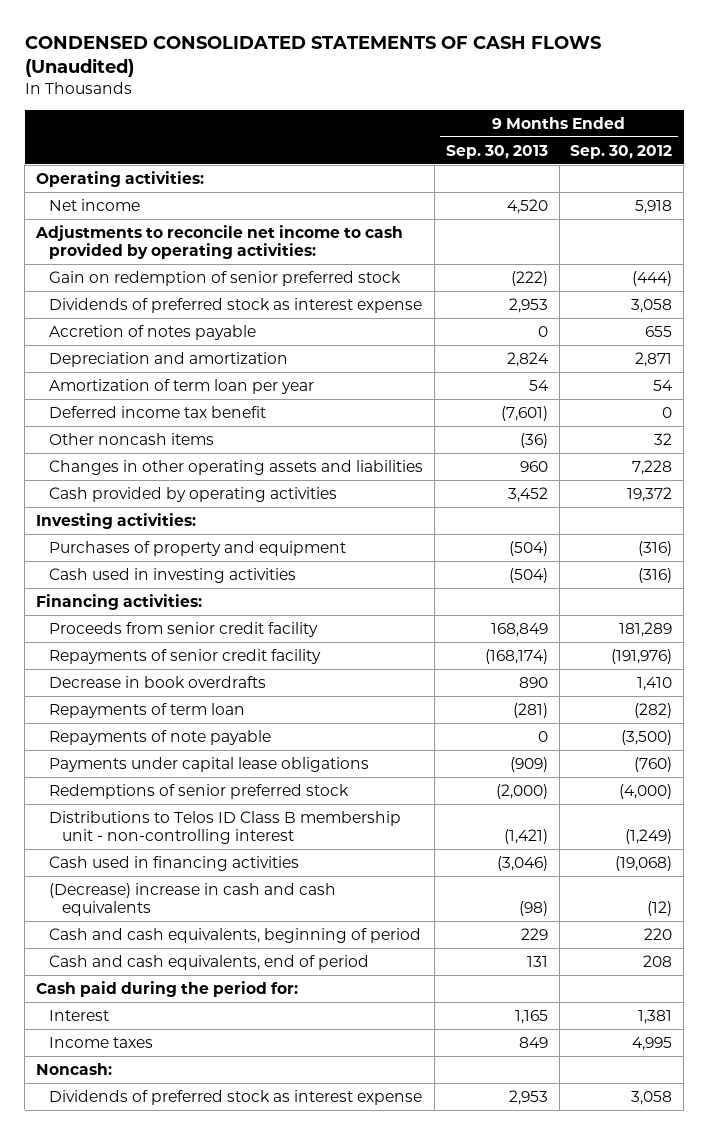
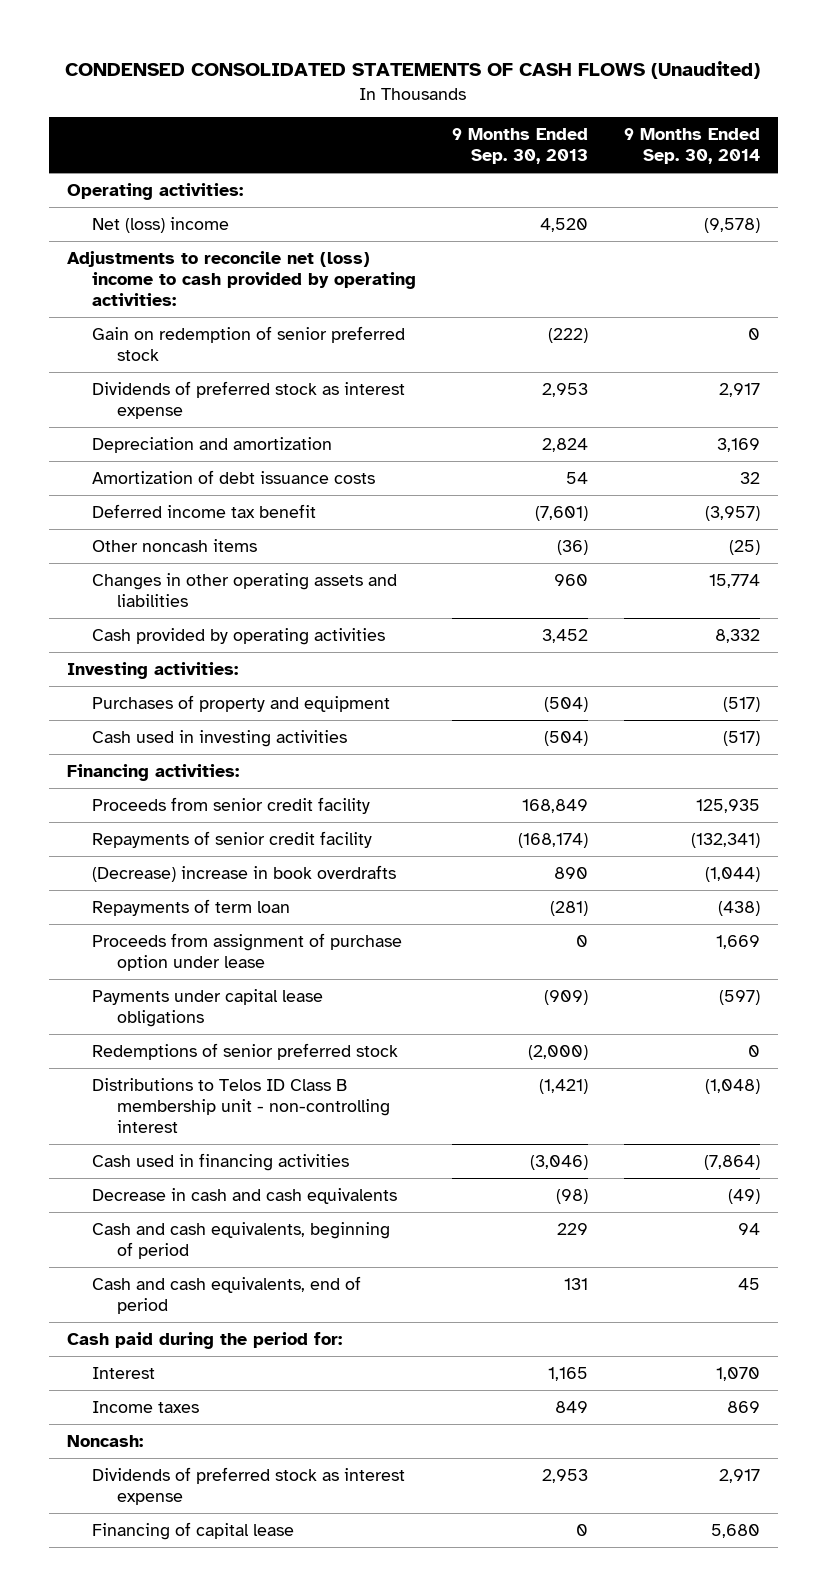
[570,144,673,159] Sep. 30, 2012 -> none
none -> [623,128,760,165] 9 Months Ended Sep. 30, 2014
[49,198,141,211] Net income -> [91,217,229,234] Net (loss) income
[35,224,404,260] Adjustments to reconcile net income to cash provided by operating activities: -> [67,251,416,307] Adjustments to reconcile net (loss) income to cash provided by operating activities:
[49,324,257,340] Accretion of notes payable -> none
[49,378,315,394] Amortization of term loan per year -> [91,470,375,485] Amortization of debt issuance costs
[49,675,267,688] Decrease in book overdrafts -> [91,865,396,883] (Decrease) increase in book overdrafts
[49,729,272,745] Repayments of note payable -> none
none -> [91,933,402,972] Proceeds from assignment of purchase option under lease
[49,882,337,917] (Decrease) increase in cash and cash equivalents -> [91,1188,397,1205] Decrease in cash and cash equivalents
none -> [91,1522,294,1541] Financing of capital lease

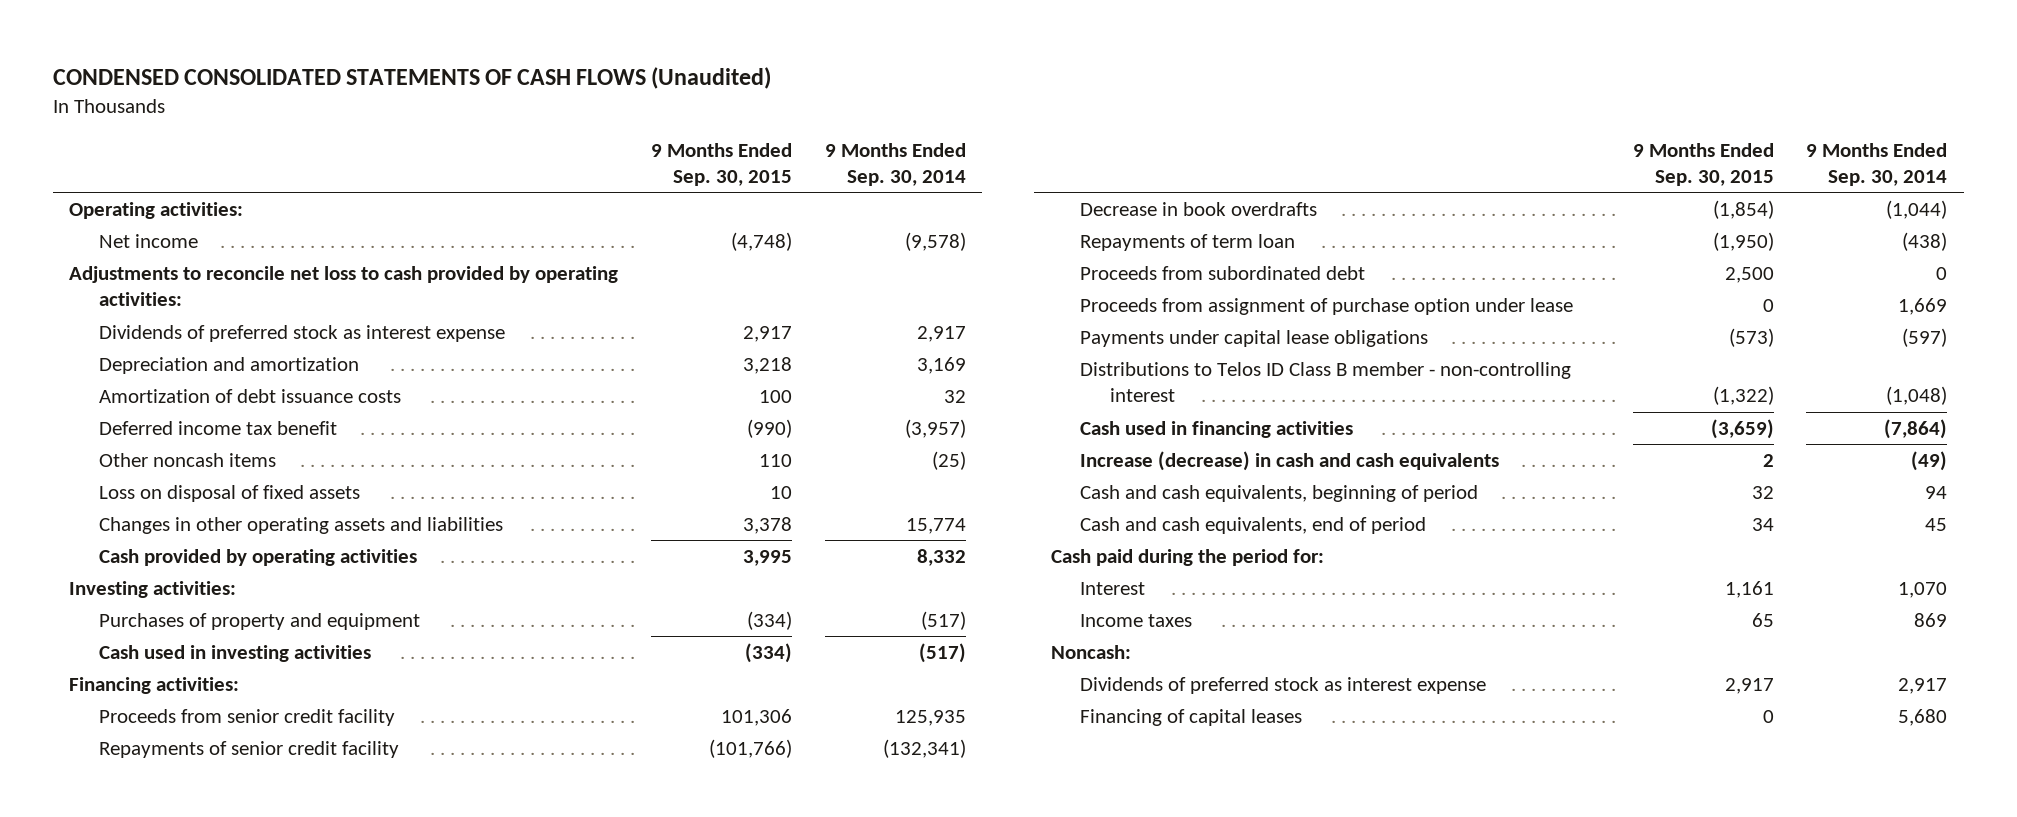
[451,128,588,165] 9 Months Ended Sep. 30, 2013 -> none
none -> [651,142,793,187] 9 Months Ended Sep. 30, 2015
[91,326,405,362] Gain on redemption of senior preferred stock -> none
[91,217,229,234] Net (loss) income -> [98,233,198,248] Net income
[67,251,416,307] Adjustments to reconcile net (loss) income to cash provided by operating activities: -> [69,265,619,307] Adjustments to reconcile net loss to cash provided by operating activities:
none -> [98,484,360,502] Loss on disposal of fixed assets
[91,865,396,883] (Decrease) increase in book overdrafts -> [1080,201,1318,216] Decrease in book overdrafts
none -> [1080,265,1366,280] Proceeds from subordinated debt
[91,1043,398,1061] Redemptions of senior preferred stock -> none
[91,1078,390,1134] Distributions to Telos ID Class B membership unit - non-controlling interest -> [1080,361,1572,403] Distributions to Telos ID Class B member - non-controlling interest
[91,1188,397,1205] Decrease in cash and cash equivalents -> [1080,450,1500,471] Increase (decrease) in cash and cash equivalents
[91,1522,294,1541] Financing of capital lease -> [1080,708,1303,726] Financing of capital leases

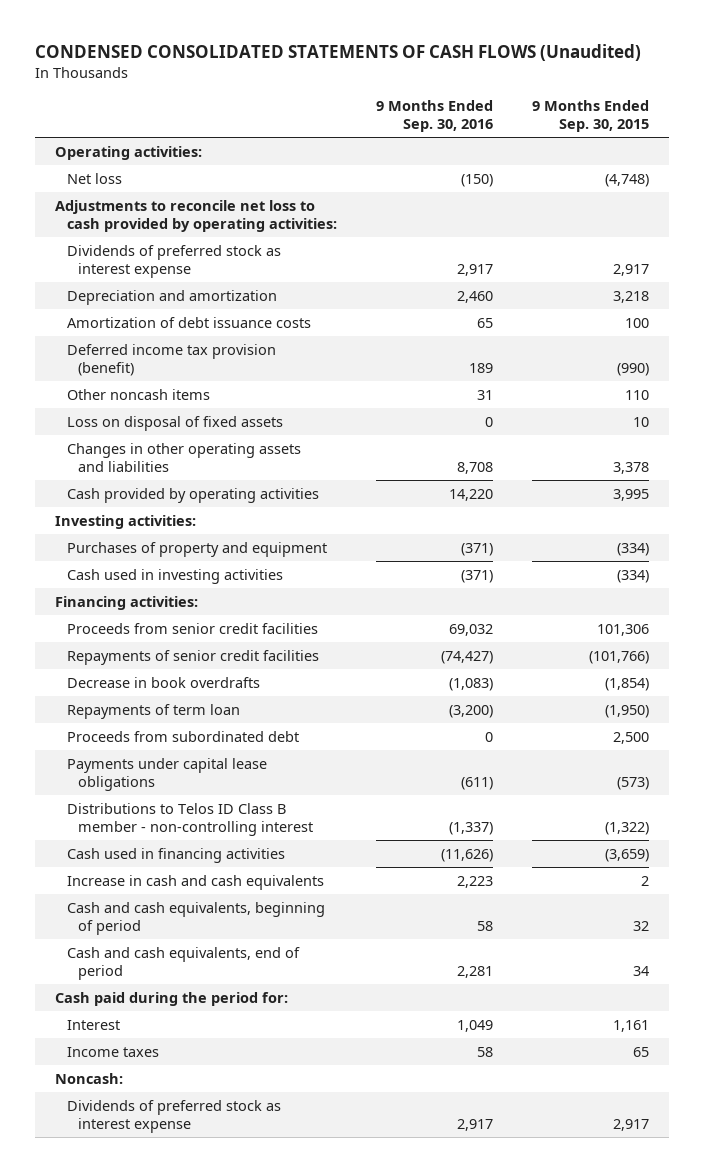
[825,142,967,187] 9 Months Ended Sep. 30, 2014 -> none
none -> [376,99,494,133] 9 Months Ended Sep. 30, 2016
[98,233,198,248] Net income -> [66,172,122,184] Net loss
[98,420,337,435] Deferred income tax benefit -> [66,343,276,376] Deferred income tax provision (benefit)
[98,708,395,726] Proceeds from senior credit facility -> [66,622,318,634] Proceeds from senior credit facilities
[98,740,399,758] Repayments of senior credit facility -> [66,649,319,665] Repayments of senior credit facilities
[1080,297,1574,315] Proceeds from assignment of purchase option under lease -> none
[1080,450,1500,471] Increase (decrease) in cash and cash equivalents -> [66,874,324,890] Increase in cash and cash equivalents
[1080,708,1303,726] Financing of capital leases -> none

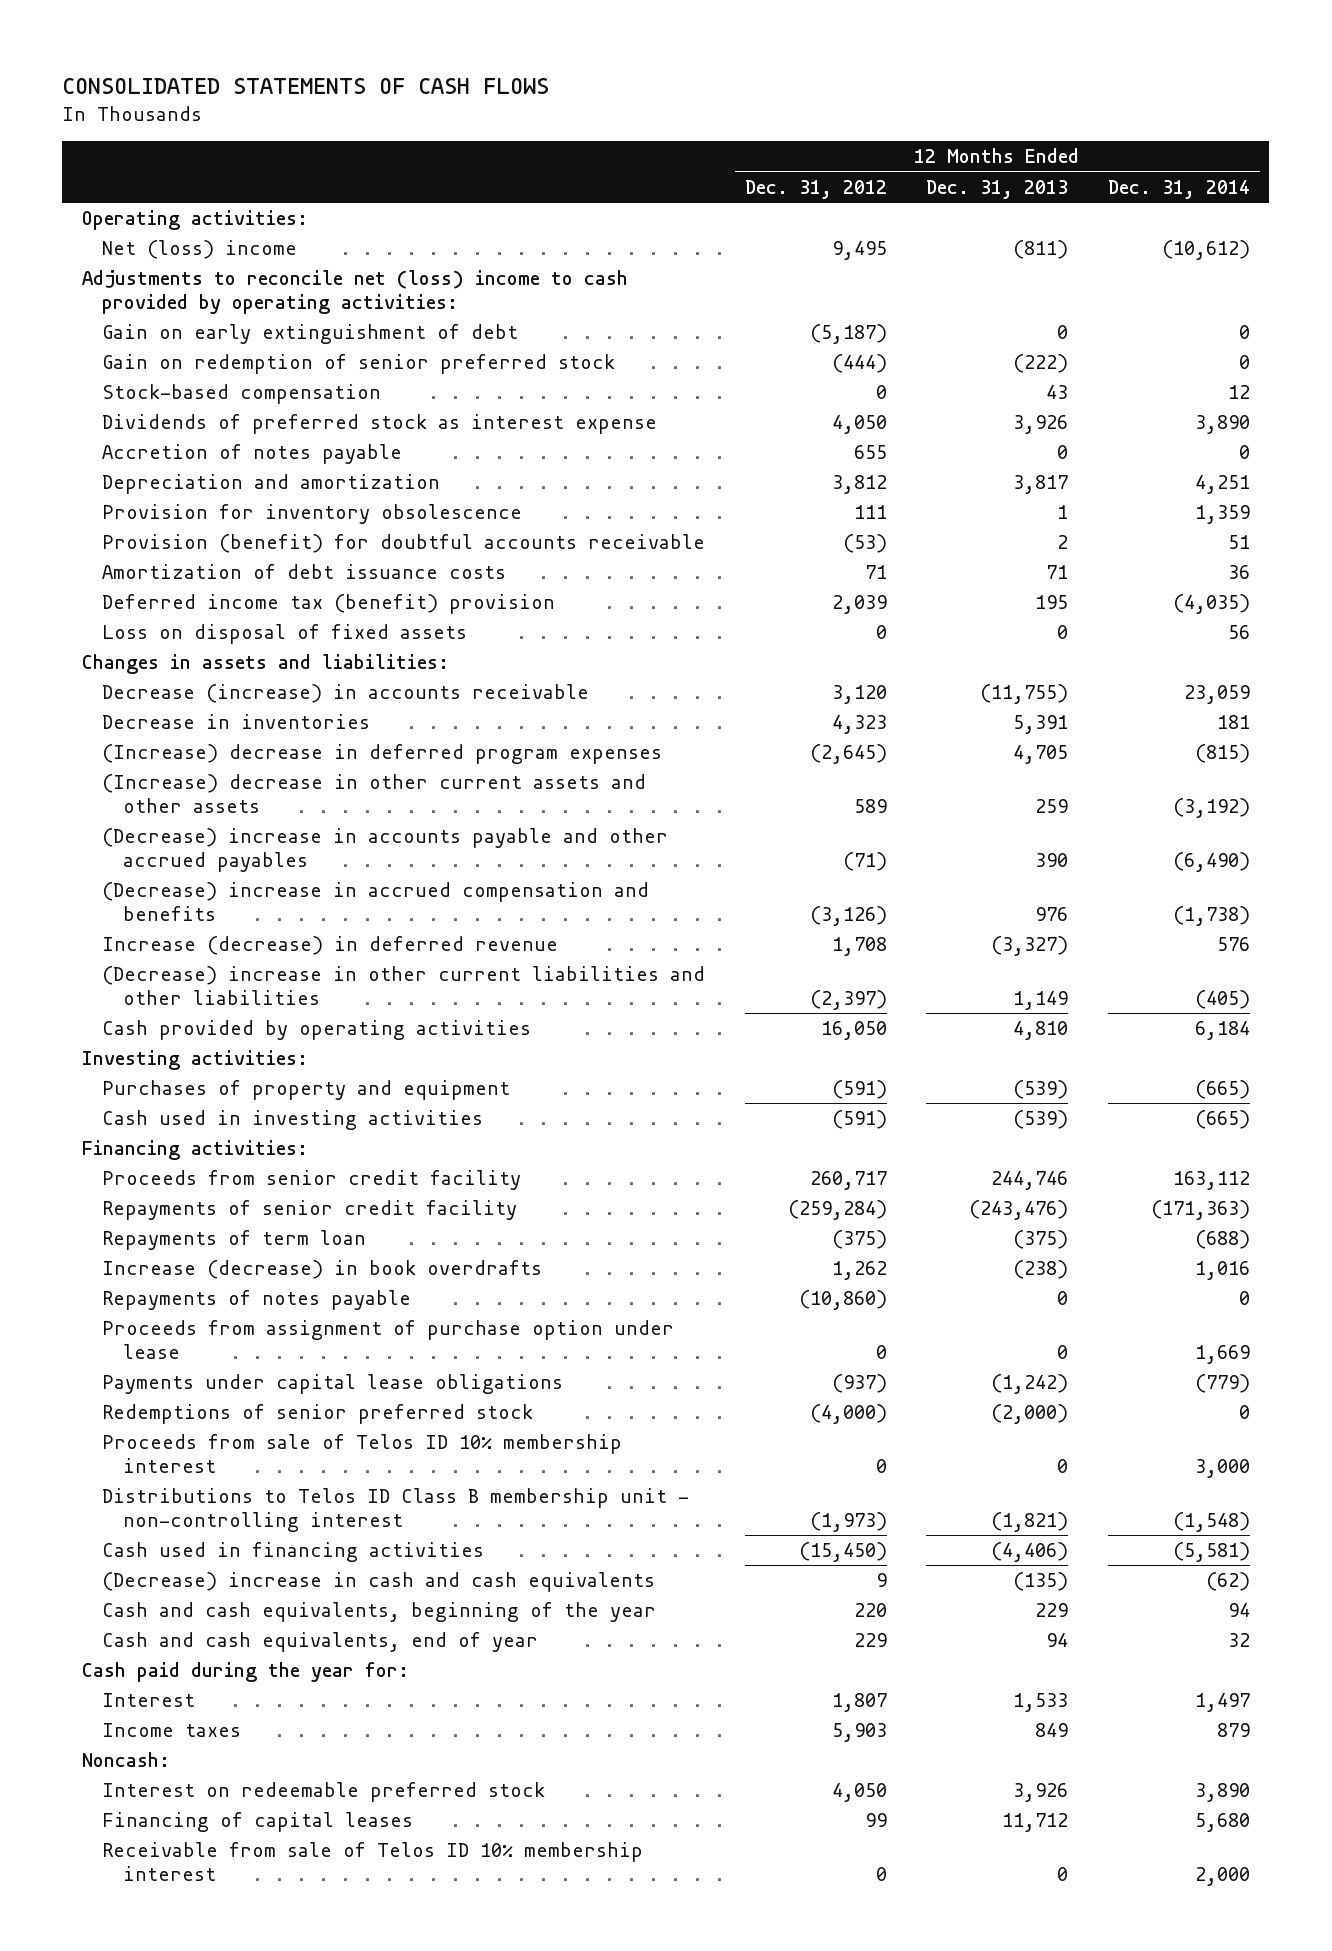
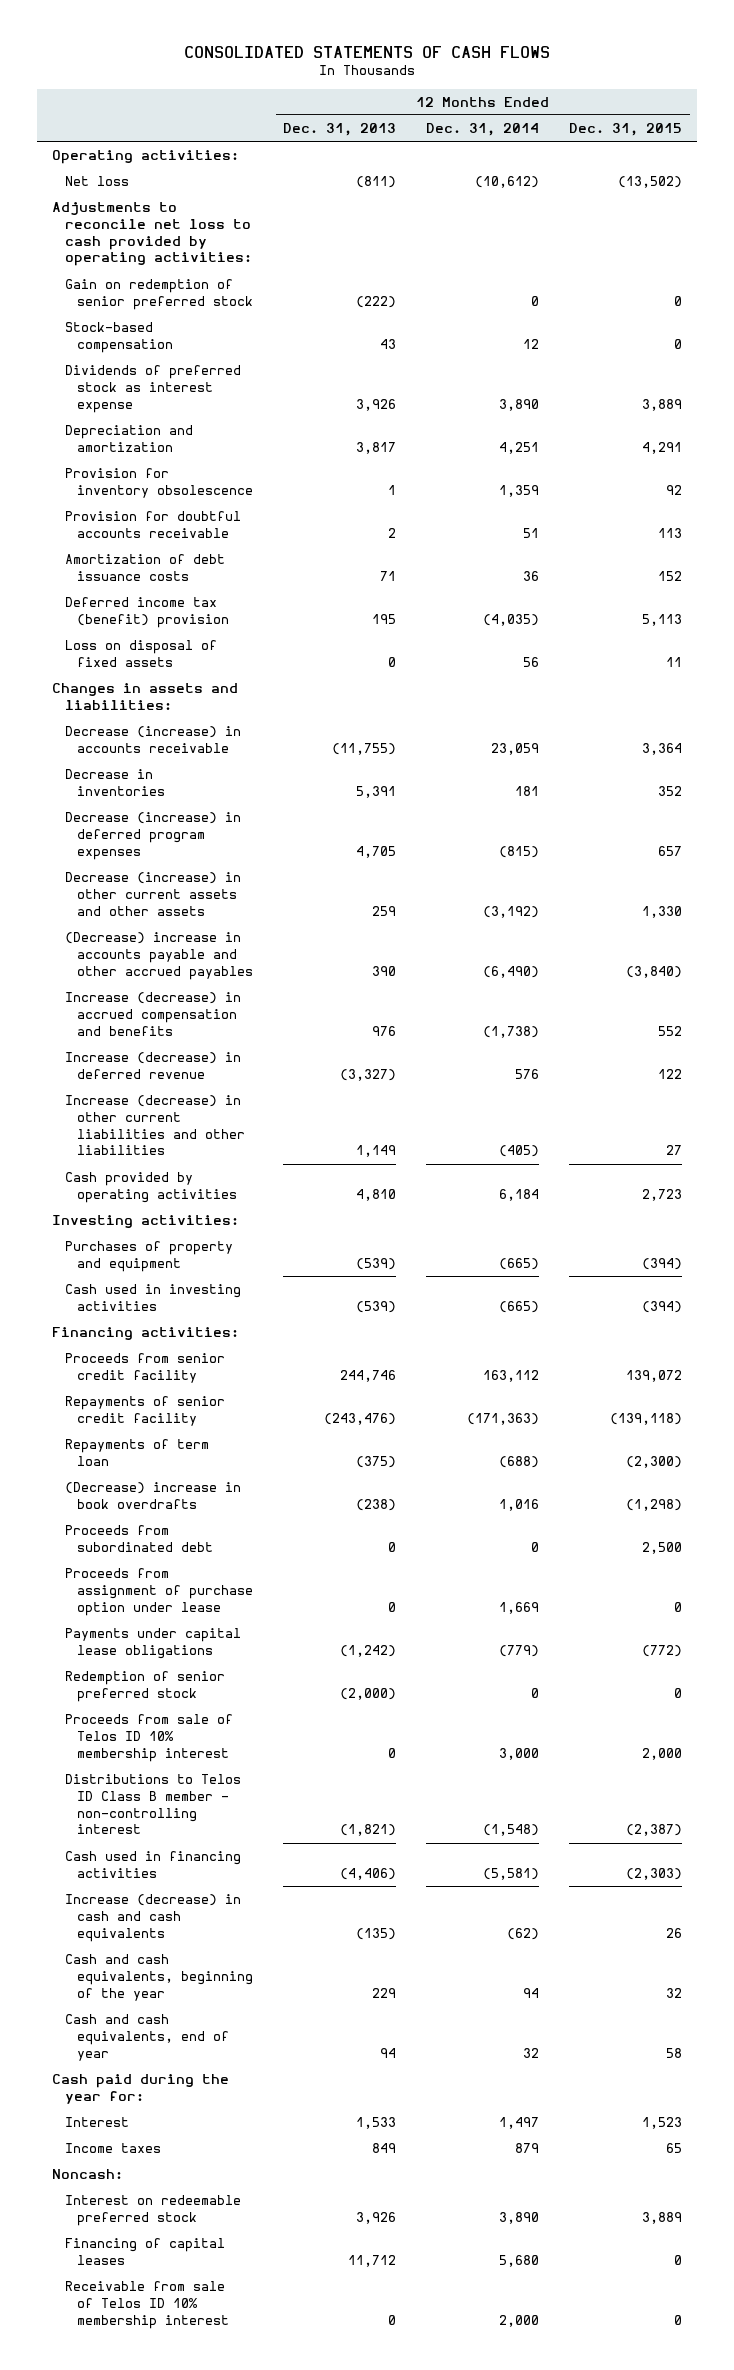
[744,179,887,199] Dec. 31, 2012 -> none
none -> [569,123,683,137] Dec. 31, 2015
[102,324,519,345] Gain on early extinguishment of debt -> none
[102,240,298,260] Net (loss) income -> [64,176,129,187] Net loss
[82,270,629,314] Adjustments to reconcile net (loss) income to cash provided by operating activities: -> [52,202,252,267] Adjustments to reconcile net loss to cash provided by operating activities:
[102,444,403,465] Accretion of notes payable -> none
[102,534,706,554] Provision (benefit) for doubtful accounts receivable -> [64,511,241,538] Provision for doubtful accounts receivable
[102,744,663,765] (Increase) decrease in deferred program expenses -> [64,812,241,860] Decrease (increase) in deferred program expenses
[102,774,647,813] (Increase) decrease in other current assets and other assets -> [64,872,241,916] Decrease (increase) in other current assets and other assets
[102,882,650,921] (Decrease) increase in accrued compensation and benefits -> [64,992,241,1036] Increase (decrease) in accrued compensation and benefits
[102,966,706,1005] (Decrease) increase in other current liabilities and other liabilities -> [64,1095,246,1156] Increase (decrease) in other current liabilities and other liabilities
[102,1290,412,1311] Repayments of notes payable -> none
[102,1260,543,1280] Increase (decrease) in book overdrafts -> [64,1482,241,1509] (Decrease) increase in book overdrafts
none -> [64,1525,214,1552] Proceeds from subordinated debt
[102,1404,534,1425] Redemptions of senior preferred stock -> [64,1671,225,1702] Redemption of senior preferred stock
[102,1488,690,1532] Distributions to Telos ID Class B membership unit - non-controlling interest -> [64,1774,241,1835] Distributions to Telos ID Class B member - non-controlling interest
[102,1572,656,1593] (Decrease) increase in cash and cash equivalents -> [64,1894,241,1942] Increase (decrease) in cash and cash equivalents

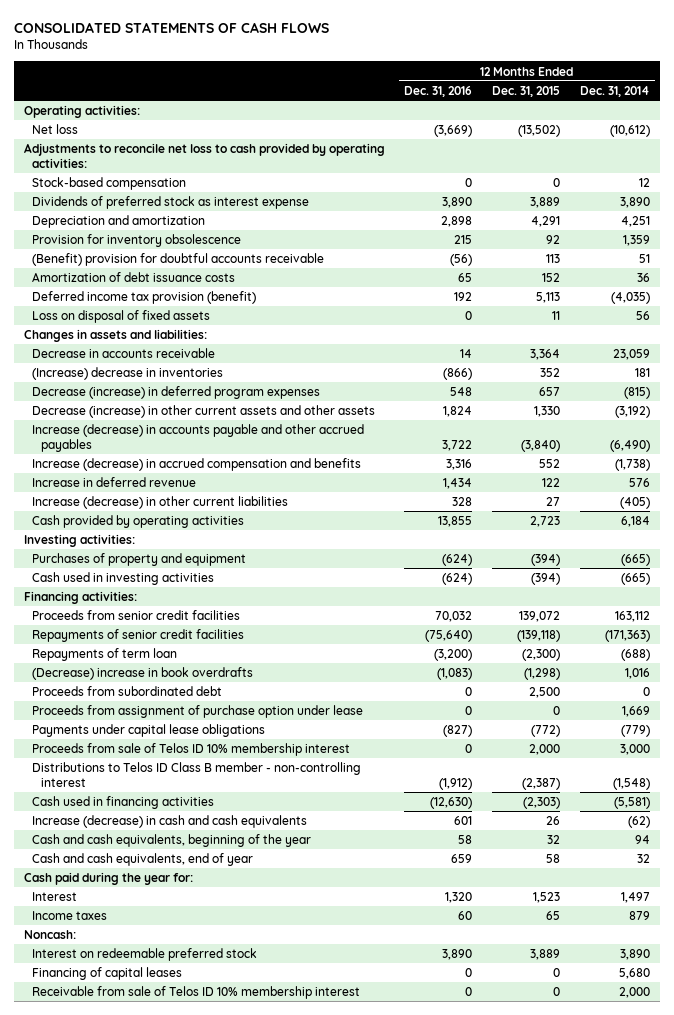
[283,123,397,137] Dec. 31, 2013 -> none
none -> [404,86,473,98] Dec. 31, 2016
[64,279,254,310] Gain on redemption of senior preferred stock -> none
[64,511,241,538] Provision for doubtful accounts receivable -> [32,253,325,267] (Benefit) provision for doubtful accounts receivable
[64,597,230,628] Deferred income tax (benefit) provision -> [32,291,257,305] Deferred income tax provision (benefit)
[64,726,241,753] Decrease (increase) in accounts receivable -> [32,348,216,359] Decrease in accounts receivable
[64,769,166,796] Decrease in inventories -> [32,367,224,381] (Increase) decrease in inventories
[64,932,254,980] (Decrease) increase in accounts payable and other accrued payables -> [32,424,365,452] Increase (decrease) in accounts payable and other accrued payables
[64,1052,241,1079] Increase (decrease) in deferred revenue -> [32,477,197,488] Increase in deferred revenue
[64,1095,246,1156] Increase (decrease) in other current liabilities and other liabilities -> [32,496,289,510] Increase (decrease) in other current liabilities
[64,1353,225,1383] Proceeds from senior credit facility -> [32,610,241,621] Proceeds from senior credit facilities
[64,1396,225,1426] Repayments of senior credit facility -> [32,629,245,643] Repayments of senior credit facilities
[64,1671,225,1702] Redemption of senior preferred stock -> none

